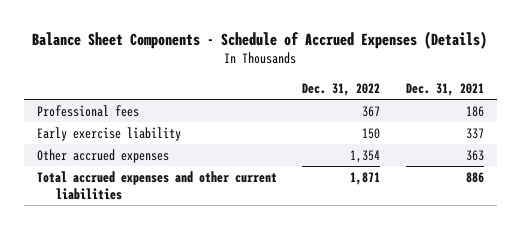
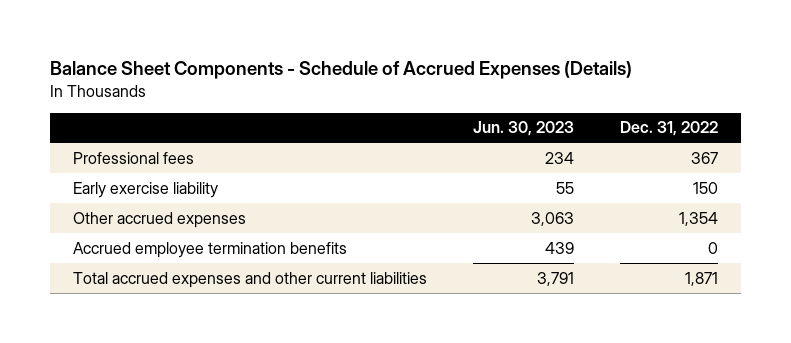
[405,83,484,97] Dec. 31, 2021 -> none
none -> [473,121,575,137] Jun. 30, 2023
none -> [73,241,348,258] Accrued employee termination benefits

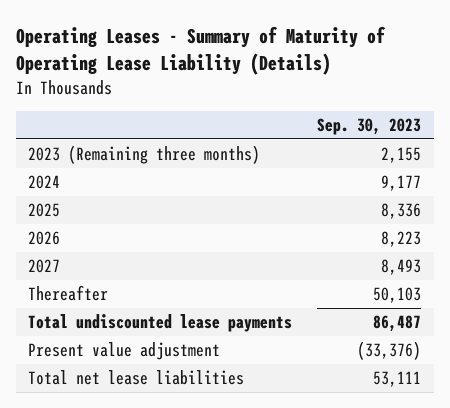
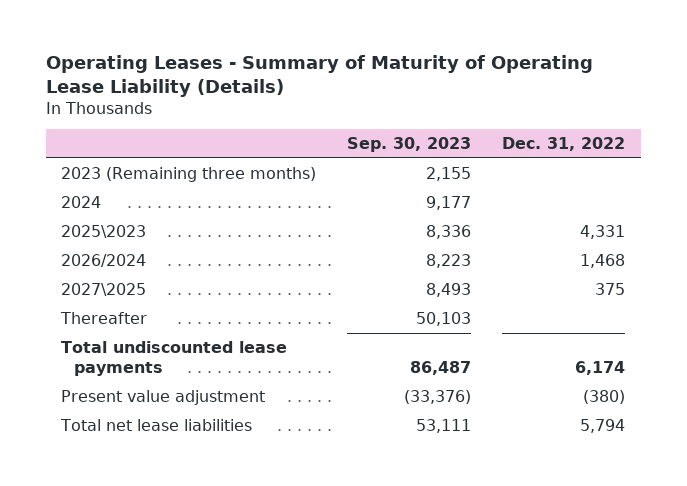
none -> [502,137,626,152] Dec. 31, 2022
[28,202,61,217] 2025 -> [61,225,147,239] 2025\2023
[28,230,61,245] 2026 -> [61,254,147,268] 2026/2024
[28,258,61,273] 2027 -> [61,283,147,297] 2027\2025

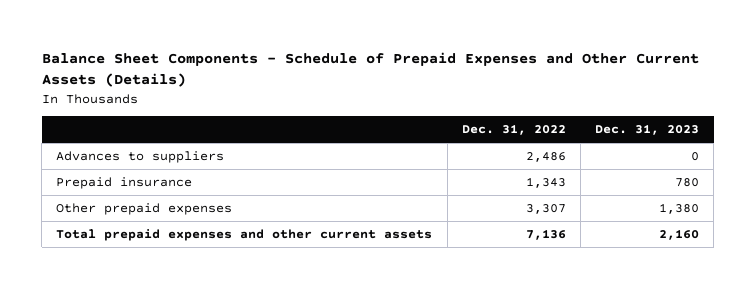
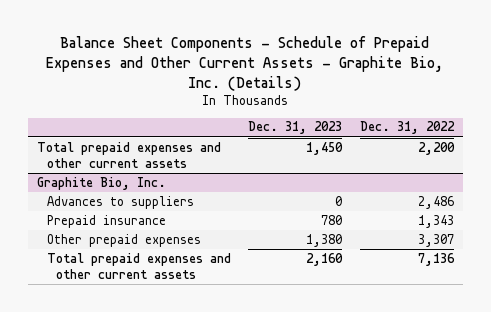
[41,52,699,88] Balance Sheet Components - Schedule of Prepaid Expenses and Other Current Assets (Details) -> [46,36,444,91] Balance Sheet Components - Schedule of Prepaid Expenses and Other Current Assets - Graphite Bio, Inc. (Details)
none -> [36,141,221,168] Total prepaid expenses and other current assets
none -> [36,176,166,190] Graphite Bio, Inc.

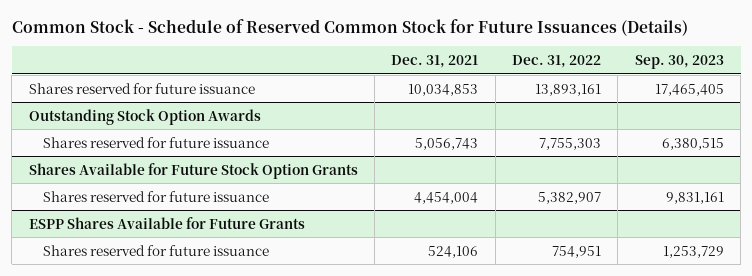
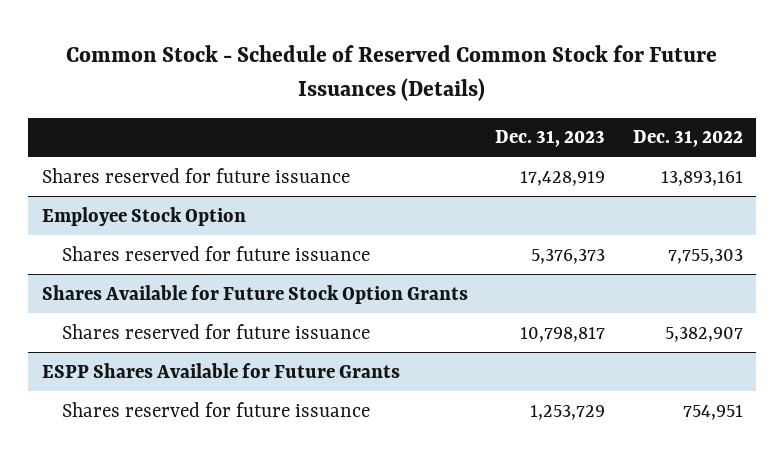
[391,54,479,68] Dec. 31, 2021 -> none
[634,54,724,69] Sep. 30, 2023 -> none
none -> [495,130,606,148] Dec. 31, 2023
[28,108,261,125] Outstanding Stock Option Awards -> [41,206,246,226] Employee Stock Option

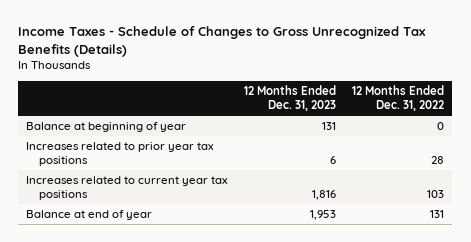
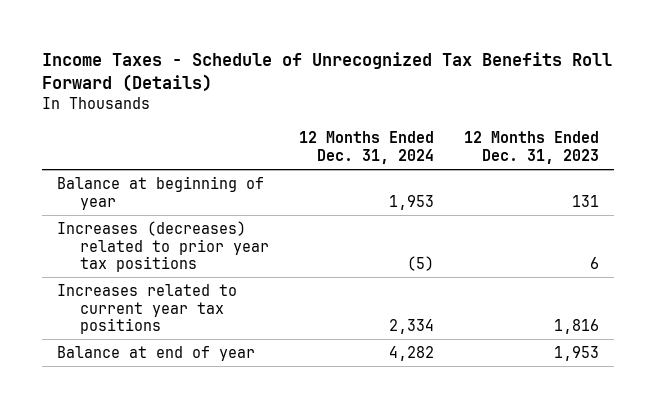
[18,26,427,57] Income Taxes - Schedule of Changes to Gross Unrecognized Tax Benefits (Details) -> [42,51,613,93] Income Taxes - Schedule of Unrecognized Tax Benefits Roll Forward (Details)
[352,84,445,112] 12 Months Ended Dec. 31, 2022 -> none
none -> [299,131,435,164] 12 Months Ended Dec. 31, 2024
[26,141,215,167] Increases related to prior year tax positions -> [57,221,270,273] Increases (decreases) related to prior year tax positions

